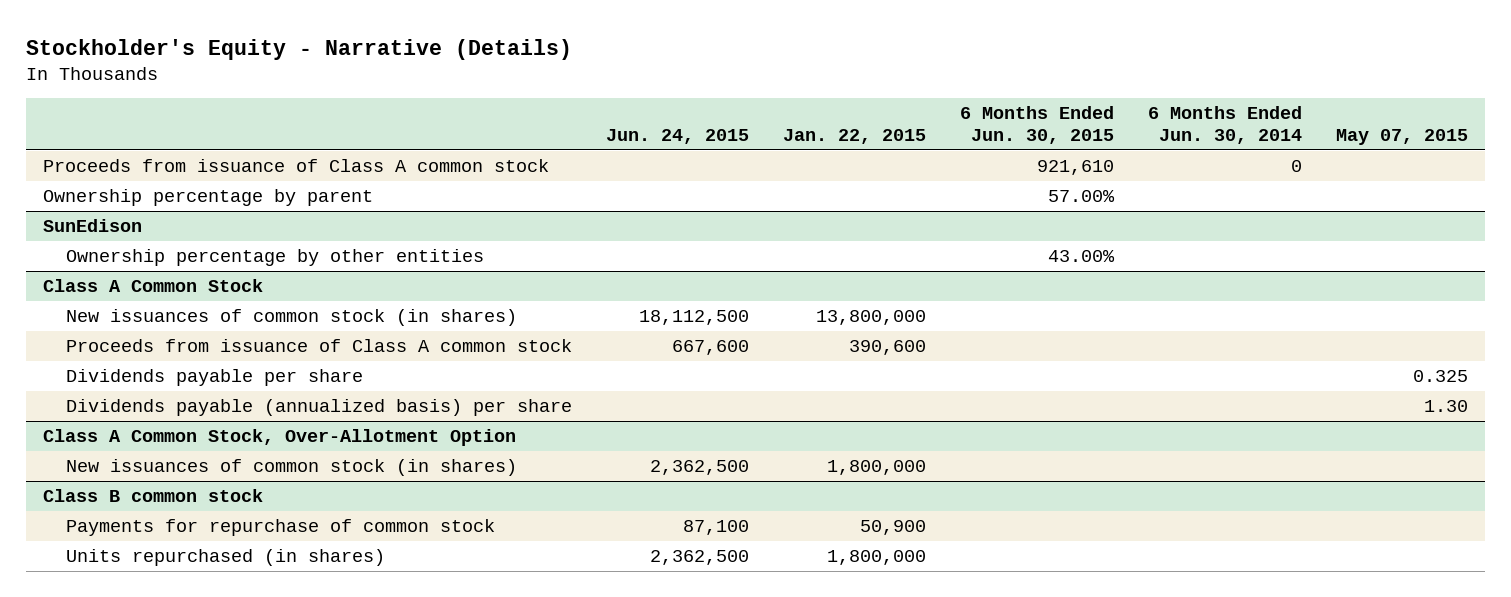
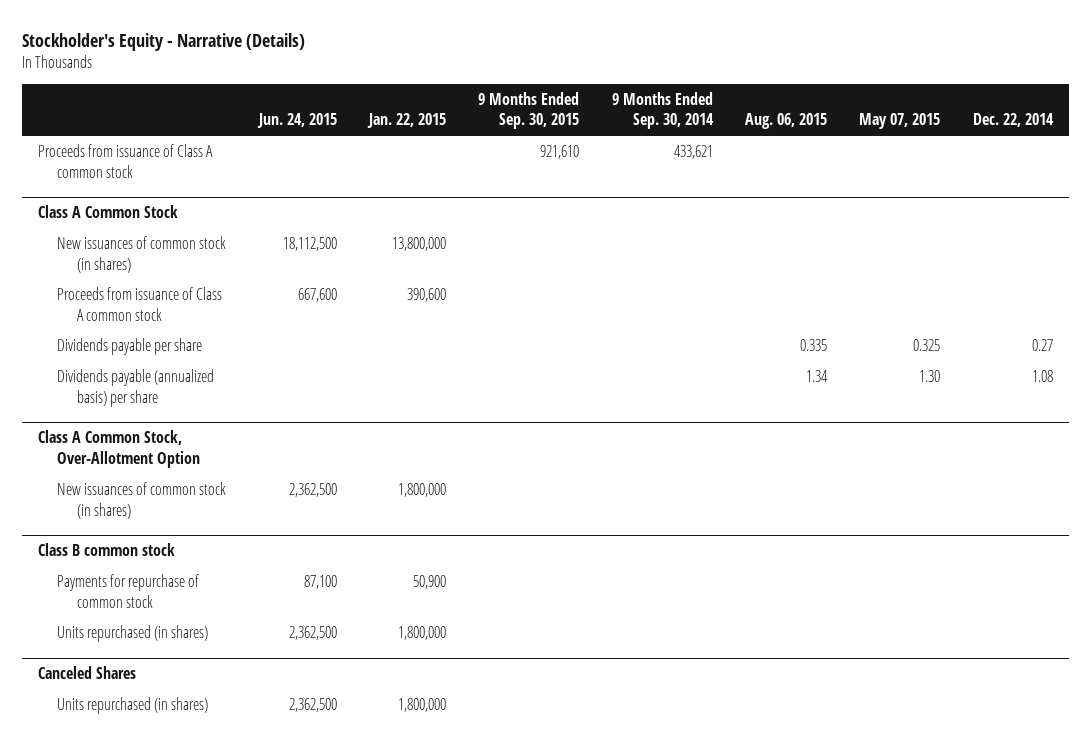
[960,106,1115,145] 6 Months Ended Jun. 30, 2015 -> none
[1148,106,1303,145] 6 Months Ended Jun. 30, 2014 -> none
none -> [478,91,580,130] 9 Months Ended Sep. 30, 2015
none -> [611,91,714,130] 9 Months Ended Sep. 30, 2014
none -> [744,113,827,130] Aug. 06, 2015
none -> [972,113,1054,128] Dec. 22, 2014
[43,188,374,206] Ownership percentage by parent -> none
[43,218,143,232] SunEdison -> none
[66,248,485,266] Ownership percentage by other entities -> none
none -> [38,666,137,680] Canceled Shares
none -> [57,697,209,715] Units repurchased (in shares)

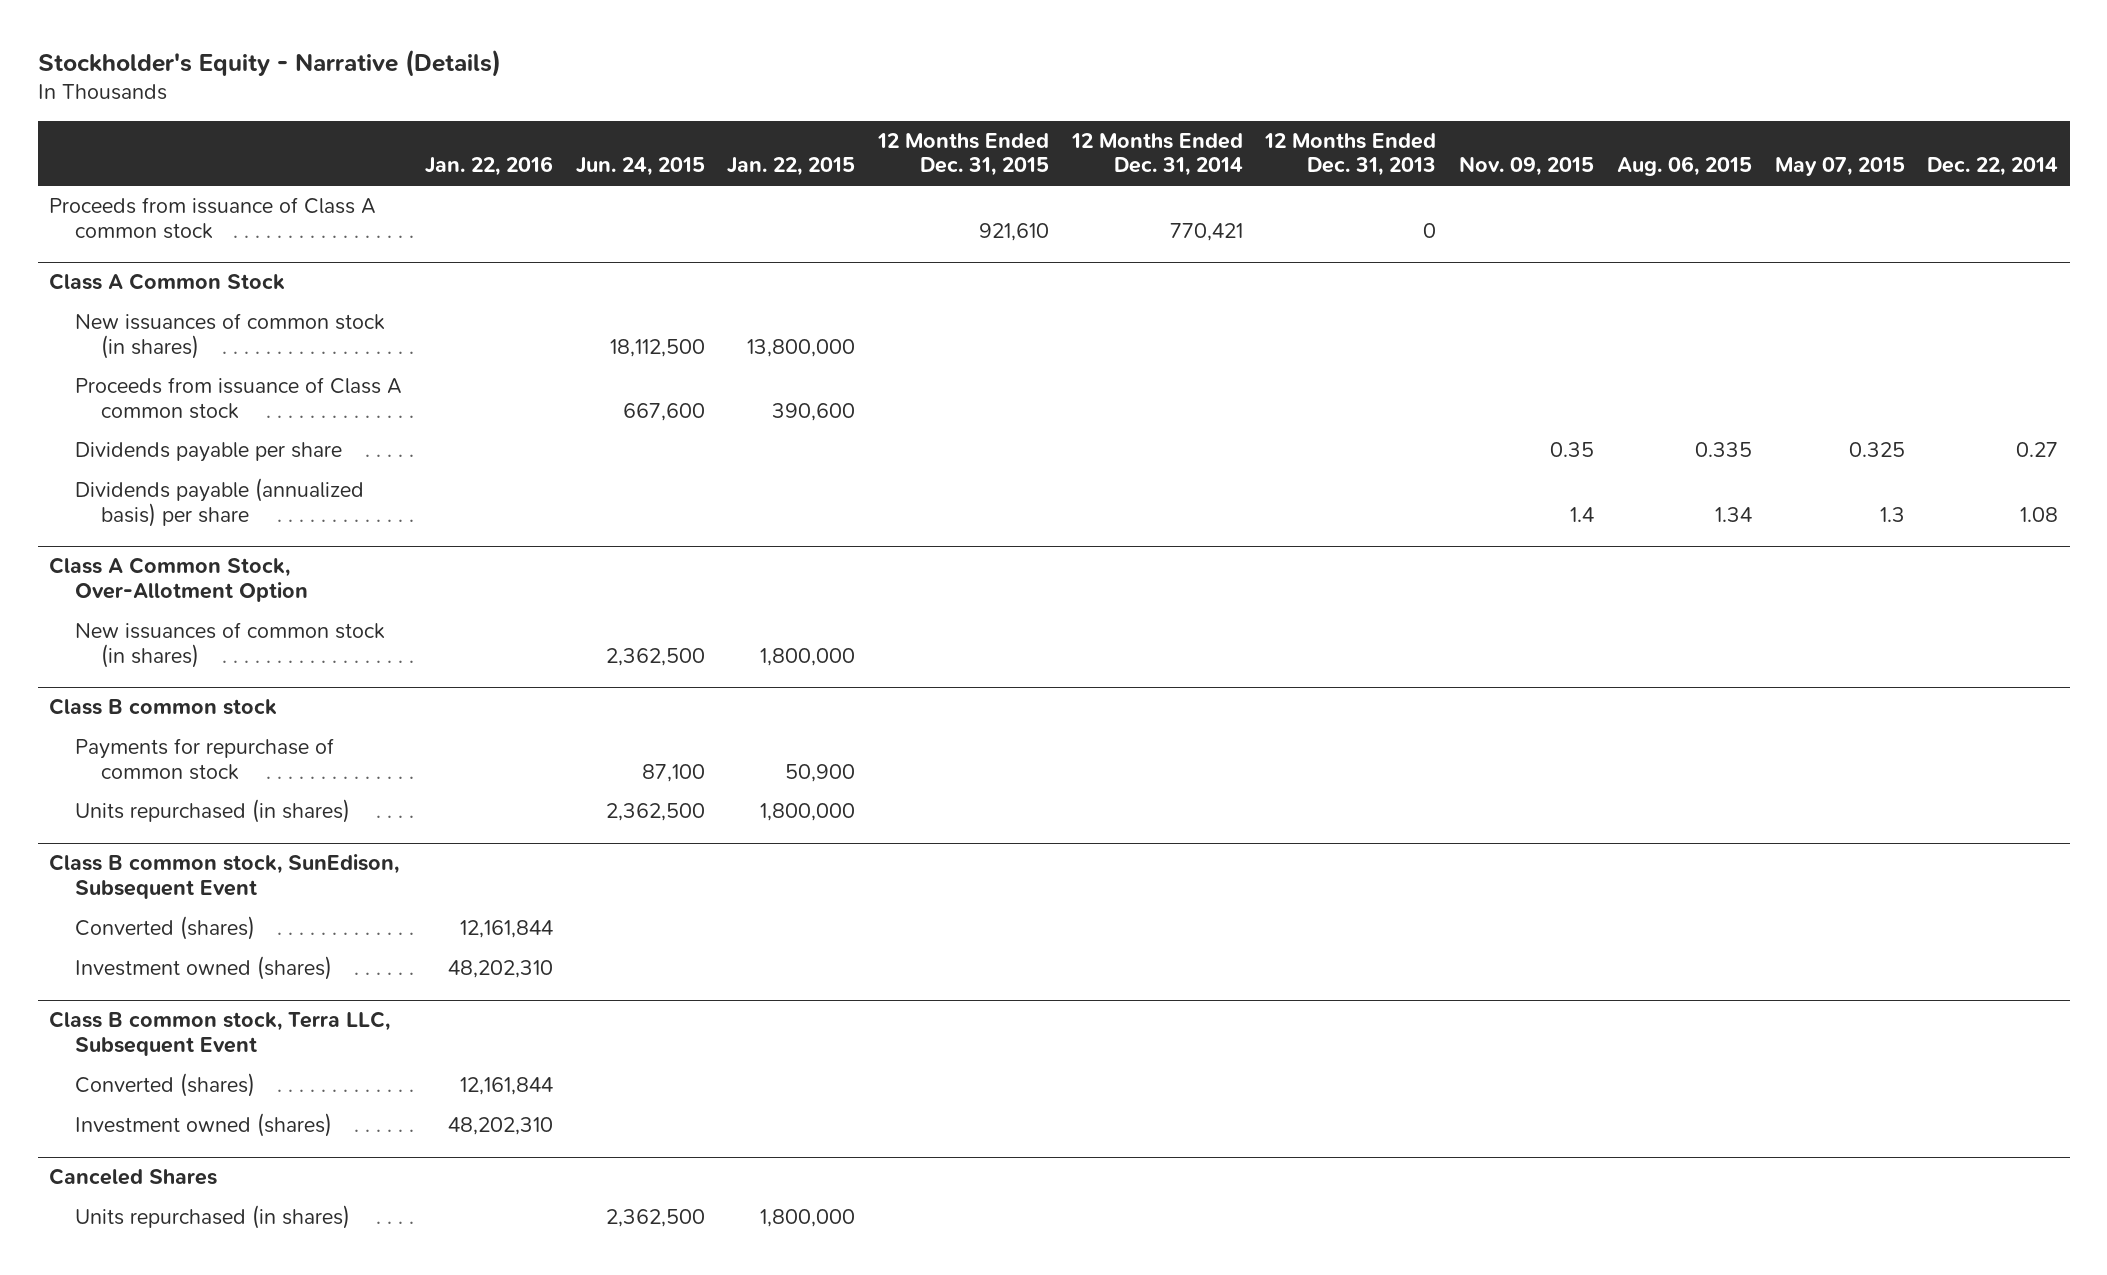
[478,91,580,130] 9 Months Ended Sep. 30, 2015 -> none
[611,91,714,130] 9 Months Ended Sep. 30, 2014 -> none
none -> [424,156,553,177] Jan. 22, 2016
none -> [877,132,1050,177] 12 Months Ended Dec. 31, 2015
none -> [1070,132,1243,177] 12 Months Ended Dec. 31, 2014
none -> [1264,132,1437,177] 12 Months Ended Dec. 31, 2013
none -> [1459,156,1595,177] Nov. 09, 2015
[919,370,941,383] 1.30 -> [1879,506,1905,522] 1.3
none -> [48,854,399,899] Class B common stock, SunEdison, Subsequent Event
none -> [75,916,256,941] Converted (shares)
none -> [75,956,333,981] Investment owned (shares)
none -> [48,1011,390,1056] Class B common stock, Terra LLC, Subsequent Event
none -> [75,1073,256,1098] Converted (shares)
none -> [75,1113,333,1138] Investment owned (shares)

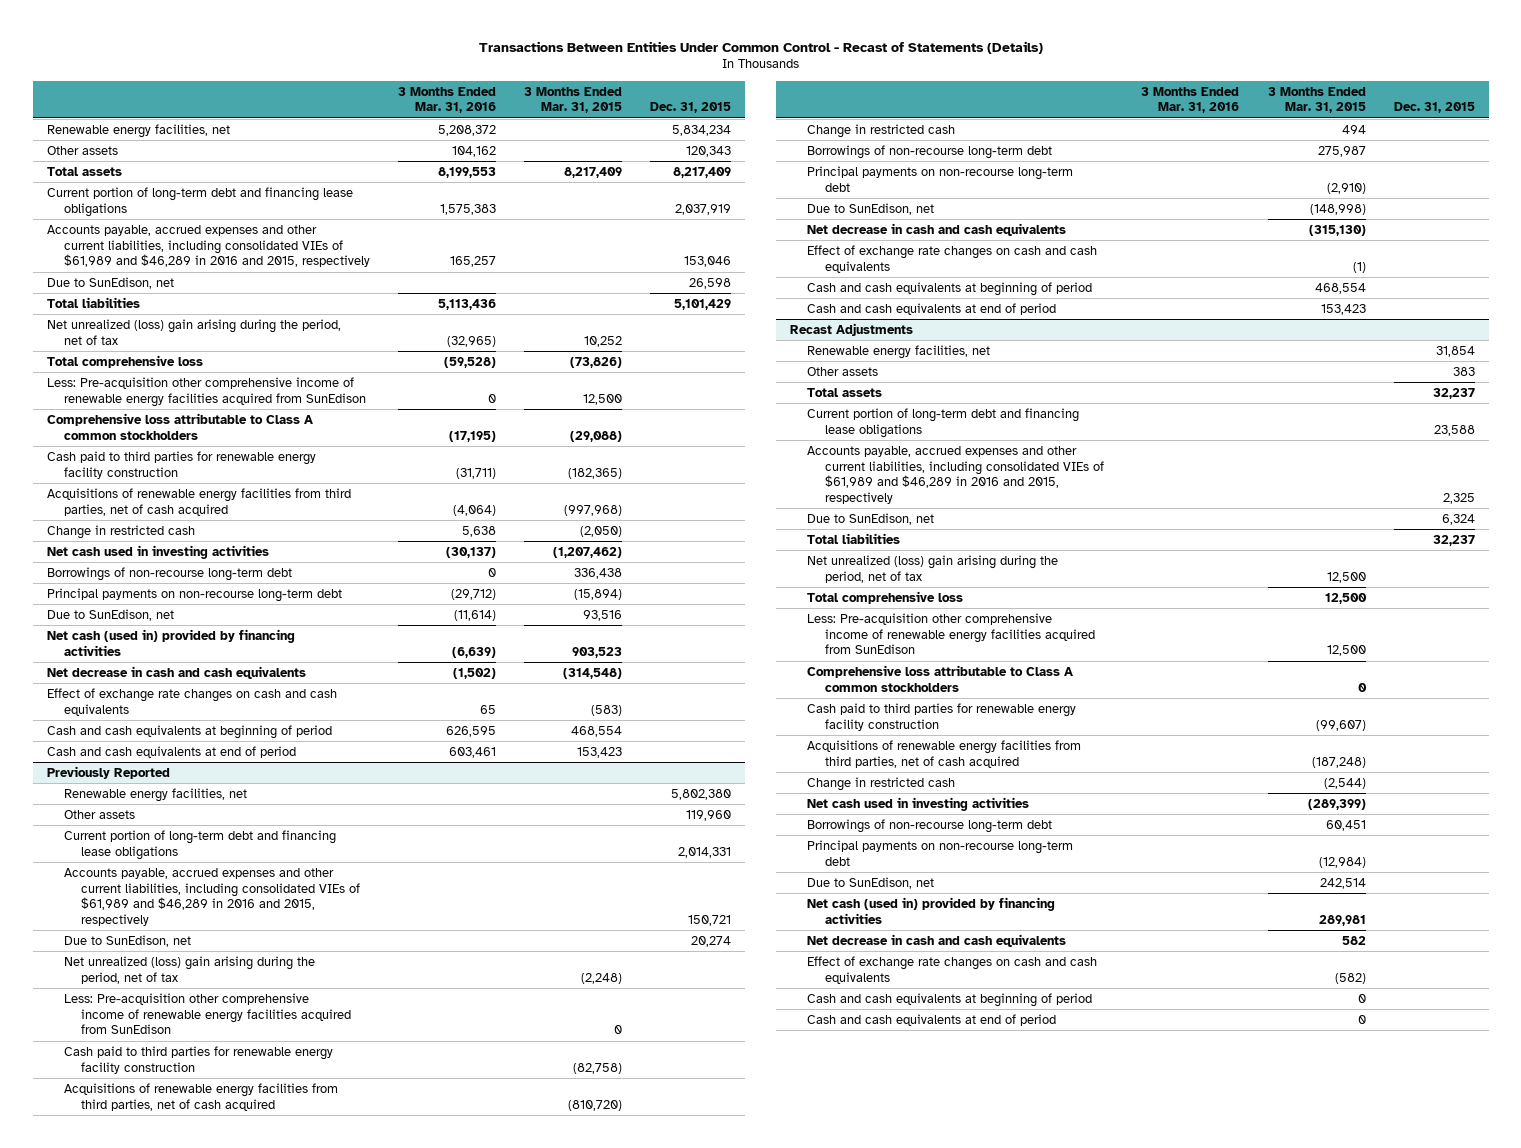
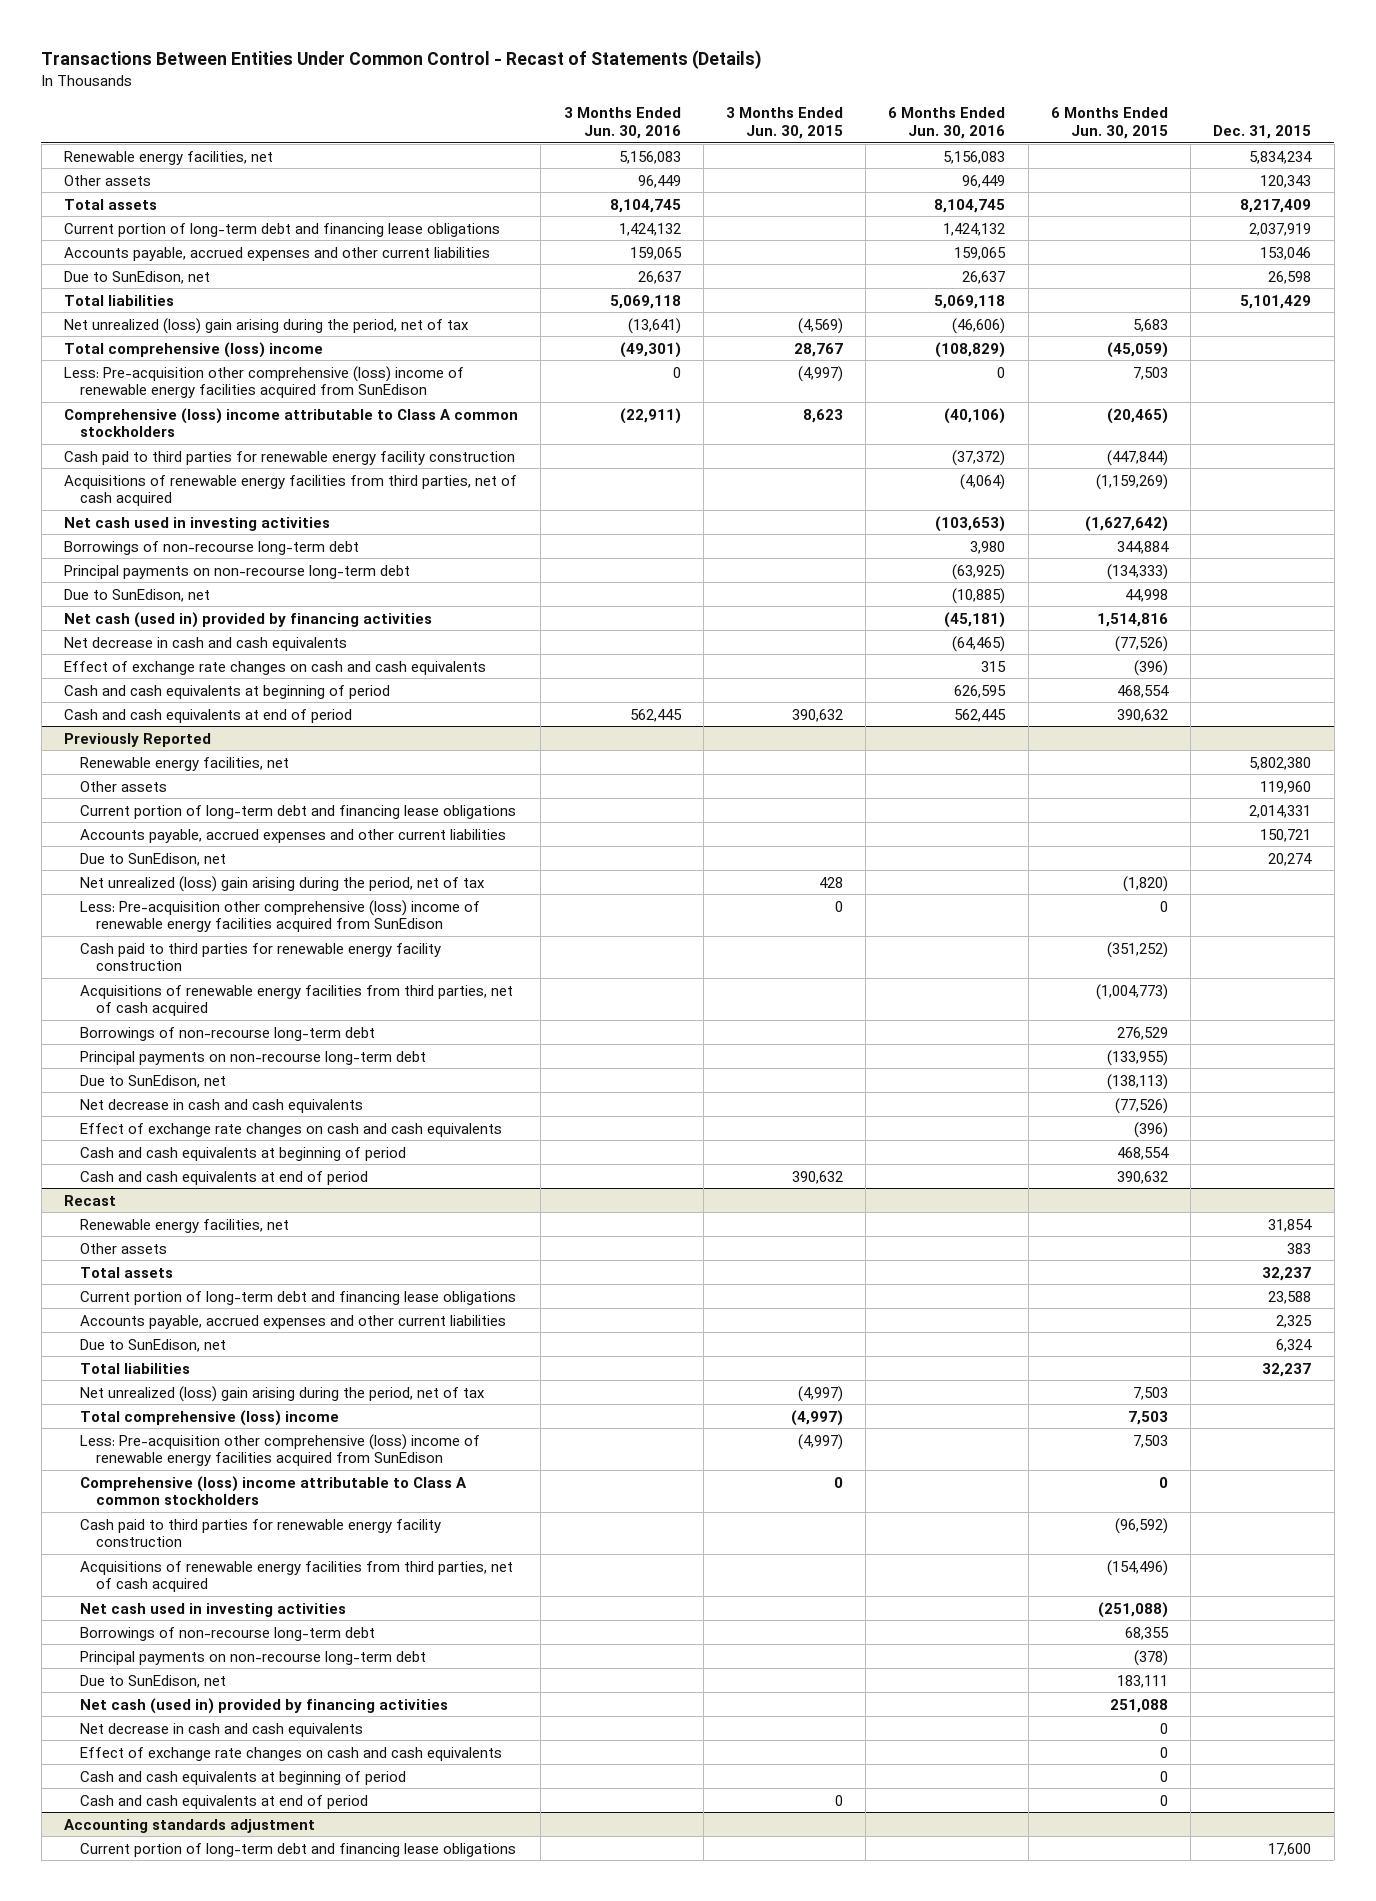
[397,86,496,114] 3 Months Ended Mar. 31, 2016 -> none
[524,86,623,114] 3 Months Ended Mar. 31, 2015 -> none
none -> [563,107,681,139] 3 Months Ended Jun. 30, 2016
none -> [726,107,844,139] 3 Months Ended Jun. 30, 2015
none -> [888,107,1006,139] 6 Months Ended Jun. 30, 2016
none -> [1050,107,1168,139] 6 Months Ended Jun. 30, 2015
[46,224,370,268] Accounts payable, accrued expenses and other current liabilities, including consolidated VIEs of $61,989 and $46,289 in 2016 and 2015, respectively -> [64,246,491,261] Accounts payable, accrued expenses and other current liabilities
[46,354,203,368] Total comprehensive loss -> [64,341,324,358] Total comprehensive (loss) income
[46,376,366,407] Less: Pre-acquisition other comprehensive income of renewable energy facilities acquired from SunEdison -> [64,365,465,399] Less: Pre-acquisition other comprehensive (loss) income of renewable energy facilities acquired from SunEdison
[46,412,313,440] Comprehensive loss attributable to Class A common stockholders -> [64,407,519,438] Comprehensive (loss) income attributable to Class A common stockholders
[46,524,195,539] Change in restricted cash -> none
[63,867,360,926] Accounts payable, accrued expenses and other current liabilities, including consolidated VIEs of $61,989 and $46,289 in 2016 and 2015, respectively -> [80,828,507,843] Accounts payable, accrued expenses and other current liabilities
[63,992,351,1035] Less: Pre-acquisition other comprehensive income of renewable energy facilities acquired from SunEdison -> [80,899,481,933] Less: Pre-acquisition other comprehensive (loss) income of renewable energy facilities acquired from SunEdison
[807,123,956,138] Change in restricted cash -> none
[790,322,914,336] Recast Adjustments -> [64,1194,117,1206] Recast
[807,445,1104,504] Accounts payable, accrued expenses and other current liabilities, including consolidated VIEs of $61,989 and $46,289 in 2016 and 2015, respectively -> [80,1314,507,1329] Accounts payable, accrued expenses and other current liabilities
[807,590,964,604] Total comprehensive loss -> [80,1409,340,1426] Total comprehensive (loss) income
[807,612,1095,655] Less: Pre-acquisition other comprehensive income of renewable energy facilities acquired from SunEdison -> [80,1433,481,1467] Less: Pre-acquisition other comprehensive (loss) income of renewable energy facilities acquired from SunEdison
[807,664,1074,692] Comprehensive loss attributable to Class A common stockholders -> [80,1475,468,1506] Comprehensive (loss) income attributable to Class A common stockholders
[807,776,956,791] Change in restricted cash -> none
none -> [64,1818,316,1833] Accounting standards adjustment
none -> [80,1842,517,1857] Current portion of long-term debt and financing lease obligations

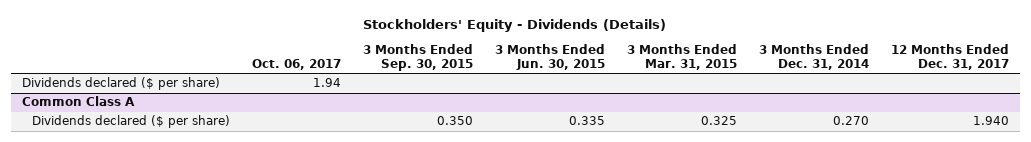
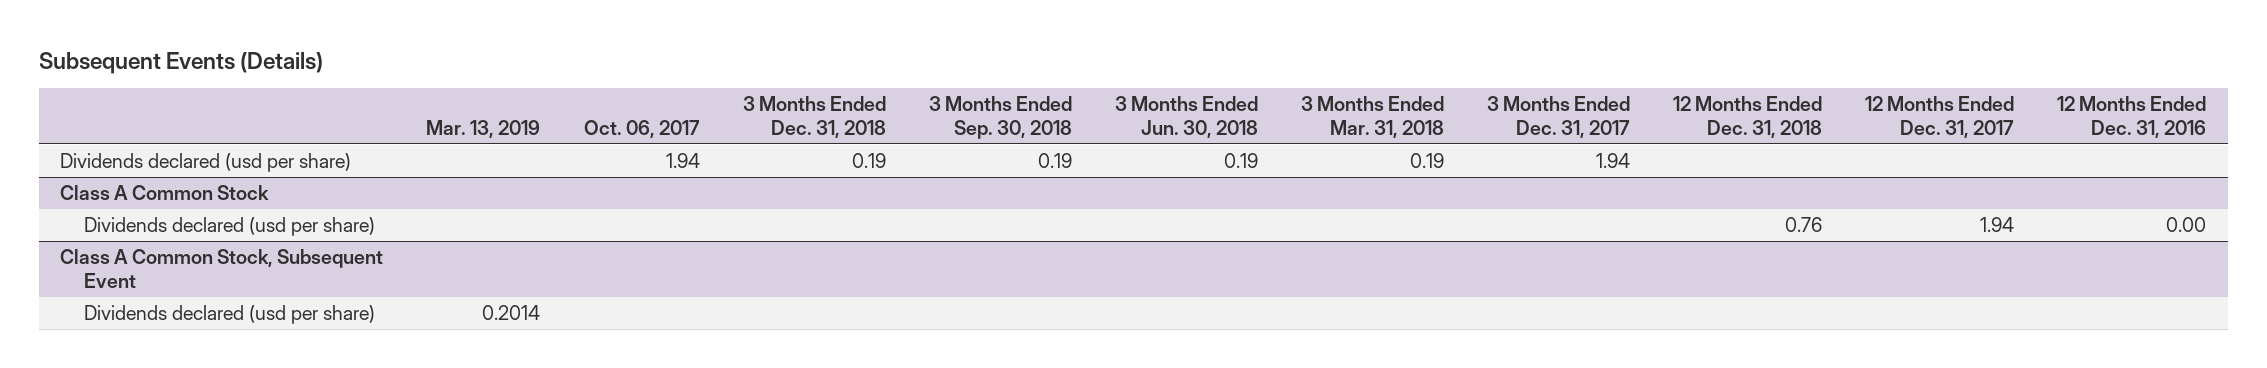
[363,19,667,33] Stockholders' Equity - Dividends (Details) -> [38,51,323,74] Subsequent Events (Details)
[363,43,474,72] 3 Months Ended Sep. 30, 2015 -> none
[495,43,606,71] 3 Months Ended Jun. 30, 2015 -> none
[626,43,737,71] 3 Months Ended Mar. 31, 2015 -> none
[758,43,869,71] 3 Months Ended Dec. 31, 2014 -> none
none -> [426,119,541,138] Mar. 13, 2019
none -> [742,96,886,138] 3 Months Ended Dec. 31, 2018
none -> [928,96,1072,139] 3 Months Ended Sep. 30, 2018
none -> [1114,96,1258,138] 3 Months Ended Jun. 30, 2018
none -> [1300,96,1444,138] 3 Months Ended Mar. 31, 2018
none -> [1486,96,1630,138] 3 Months Ended Dec. 31, 2017
none -> [1673,96,1823,138] 12 Months Ended Dec. 31, 2018
none -> [2057,96,2207,138] 12 Months Ended Dec. 31, 2016
[22,77,221,91] Dividends declared ($ per share) -> [60,153,352,173] Dividends declared (usd per share)
[22,96,136,107] Common Class A -> [60,185,270,201] Class A Common Stock
[32,115,231,129] Dividends declared ($ per share) -> [83,217,375,237] Dividends declared (usd per share)
[972,116,1009,126] 1.940 -> [1980,217,2015,233] 1.94
none -> [60,249,384,288] Class A Common Stock, Subsequent Event
none -> [83,305,375,325] Dividends declared (usd per share)

